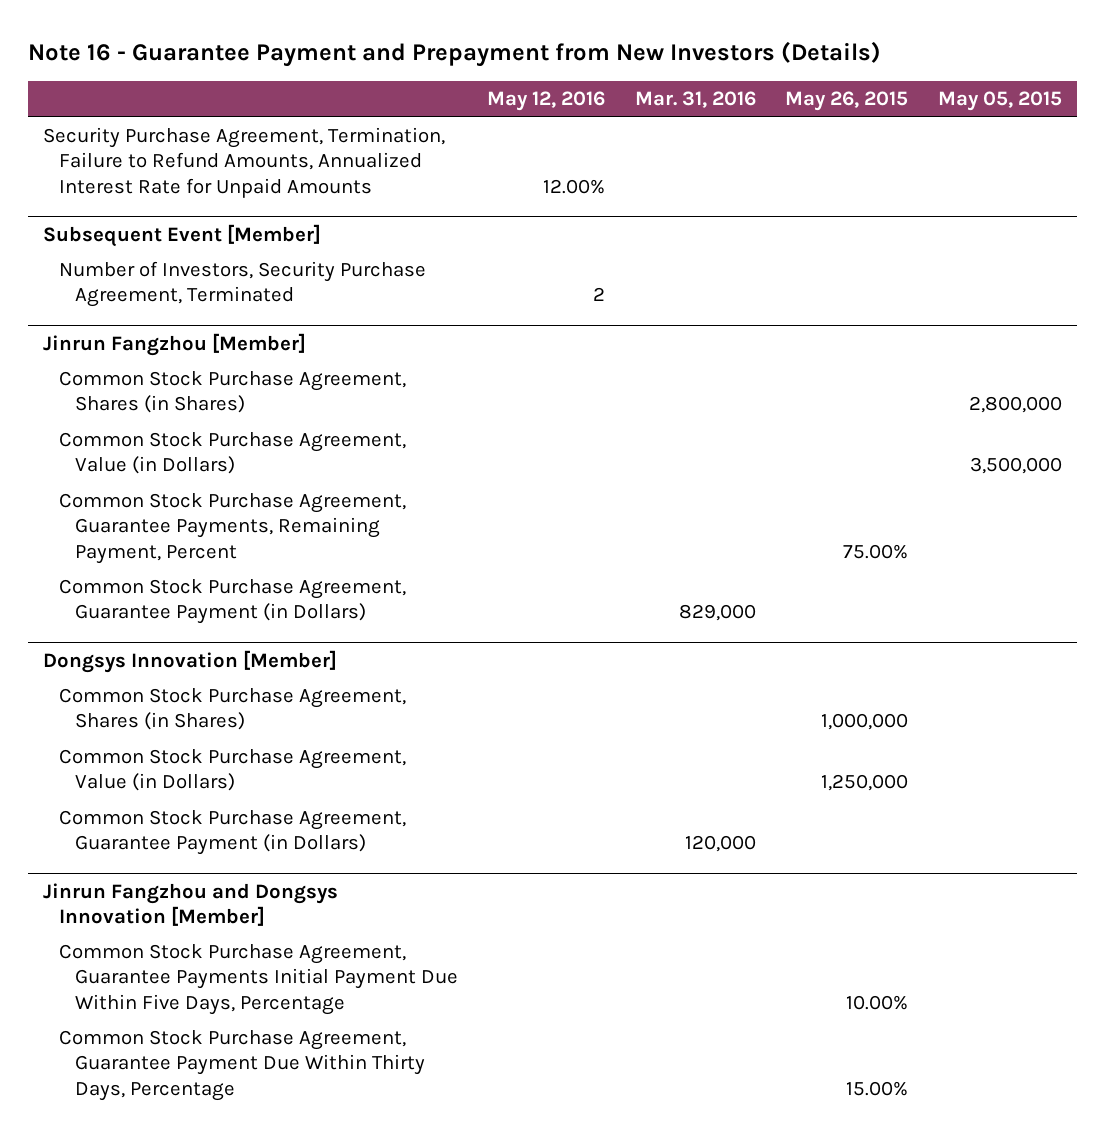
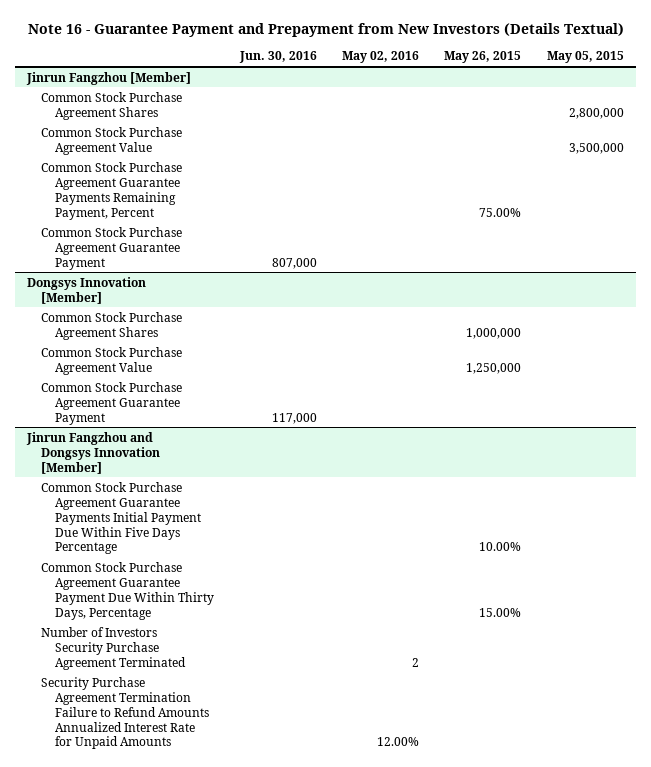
[28,41,882,68] Note 16 - Guarantee Payment and Prepayment from New Investors (Details) -> [27,22,624,37] Note 16 - Guarantee Payment and Prepayment from New Investors (Details Textual)
[487,91,606,112] May 12, 2016 -> none
[634,91,756,109] Mar. 31, 2016 -> none
none -> [238,51,317,64] Jun. 30, 2016
none -> [341,51,419,64] May 02, 2016
[43,127,446,198] Security Purchase Agreement, Termination, Failure to Refund Amounts, Annualized Interest Rate for Unpaid Amounts -> none
[43,223,322,247] Subsequent Event [Member] -> none
[58,261,426,308] Number of Investors, Security Purchase Agreement, Terminated -> none
[58,371,406,414] Common Stock Purchase Agreement, Shares (in Shares) -> [41,91,183,120] Common Stock Purchase Agreement Shares
[58,432,406,475] Common Stock Purchase Agreement, Value (in Dollars) -> [41,126,183,155] Common Stock Purchase Agreement Value
[58,493,406,564] Common Stock Purchase Agreement, Guarantee Payments, Remaining Payment, Percent -> [41,161,183,220] Common Stock Purchase Agreement Guarantee Payments Remaining Payment, Percent
[58,579,406,625] Common Stock Purchase Agreement, Guarantee Payment (in Dollars) -> [41,226,183,270] Common Stock Purchase Agreement Guarantee Payment
[58,688,406,731] Common Stock Purchase Agreement, Shares (in Shares) -> [41,311,183,340] Common Stock Purchase Agreement Shares
[58,749,406,792] Common Stock Purchase Agreement, Value (in Dollars) -> [41,346,183,375] Common Stock Purchase Agreement Value
[58,810,406,856] Common Stock Purchase Agreement, Guarantee Payment (in Dollars) -> [41,381,183,425] Common Stock Purchase Agreement Guarantee Payment
[58,944,458,1015] Common Stock Purchase Agreement, Guarantee Payments Initial Payment Due Within Five Days, Percentage -> [41,481,202,555] Common Stock Purchase Agreement Guarantee Payments Initial Payment Due Within Five Days Percentage
[58,1030,425,1101] Common Stock Purchase Agreement, Guarantee Payment Due Within Thirty Days, Percentage -> [41,561,215,620] Common Stock Purchase Agreement Guarantee Payment Due Within Thirty Days, Percentage
none -> [41,626,187,670] Number of Investors Security Purchase Agreement Terminated
none -> [41,676,210,750] Security Purchase Agreement Termination Failure to Refund Amounts Annualized Interest Rate for Unpaid Amounts

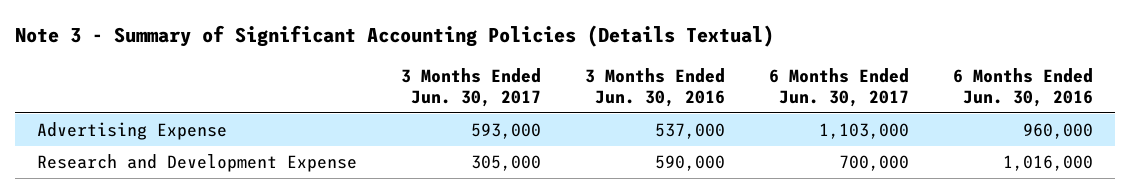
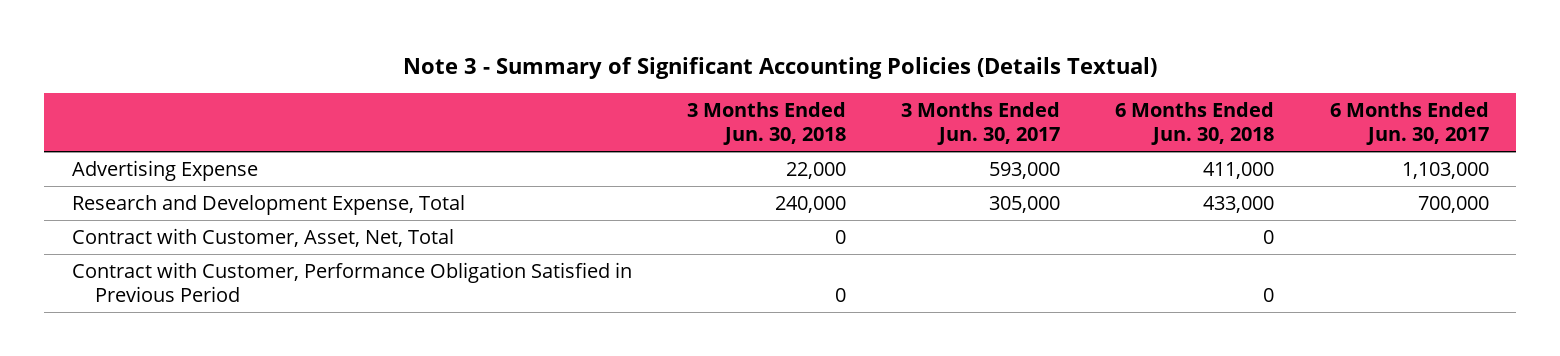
[585,67,726,107] 3 Months Ended Jun. 30, 2016 -> none
[953,67,1094,107] 6 Months Ended Jun. 30, 2016 -> none
none -> [686,102,846,146] 3 Months Ended Jun. 30, 2018
none -> [1115,102,1275,146] 6 Months Ended Jun. 30, 2018
[37,154,358,173] Research and Development Expense -> [71,194,465,215] Research and Development Expense, Total
none -> [71,227,454,247] Contract with Customer, Asset, Net, Total
none -> [71,261,632,302] Contract with Customer, Performance Obligation Satisfied in Previous Period

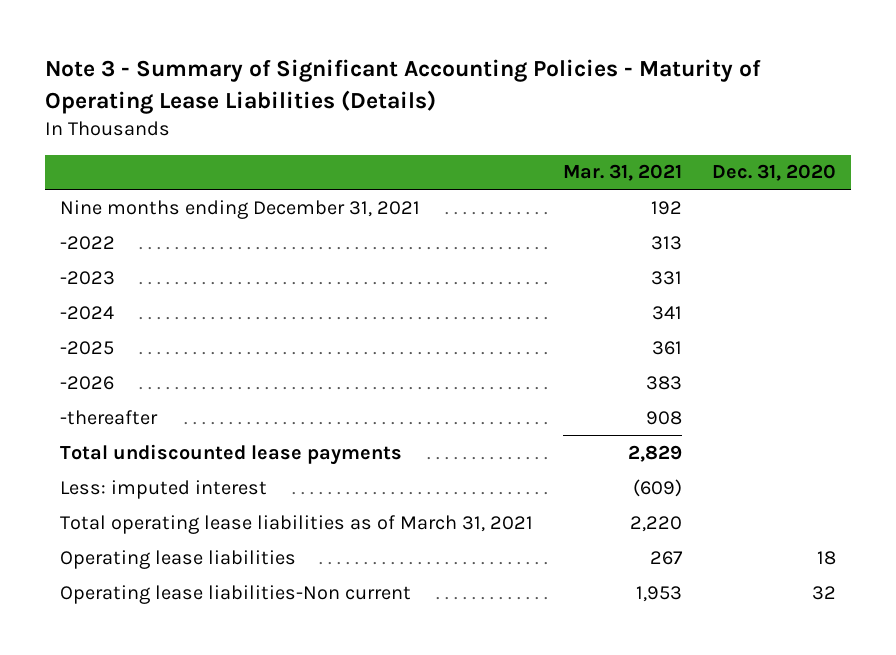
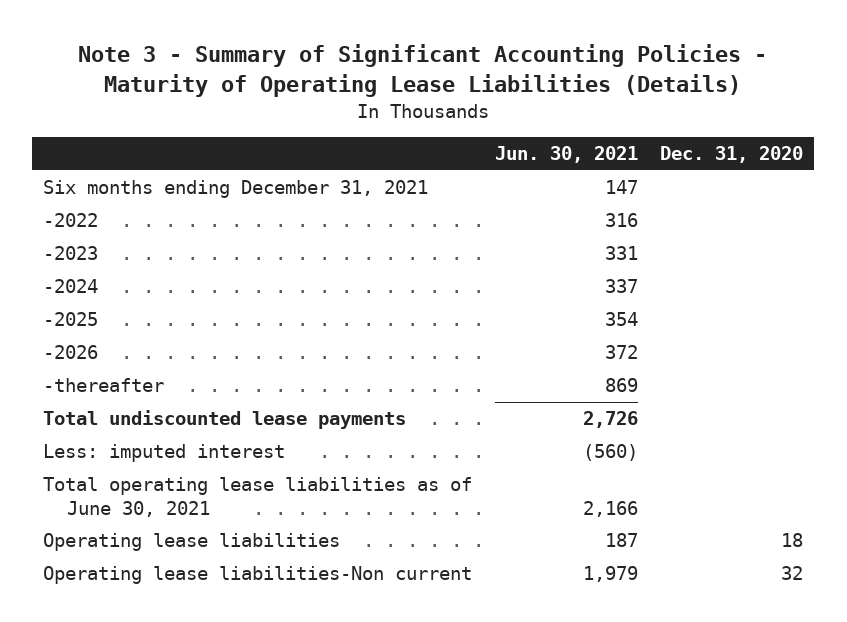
[563,164,683,182] Mar. 31, 2021 -> none
none -> [494,146,638,164] Jun. 30, 2021
[60,199,421,219] Nine months ending December 31, 2021 -> [43,180,429,199] Six months ending December 31, 2021
[60,514,534,534] Total operating lease liabilities as of March 31, 2021 -> [43,477,473,517] Total operating lease liabilities as of June 30, 2021

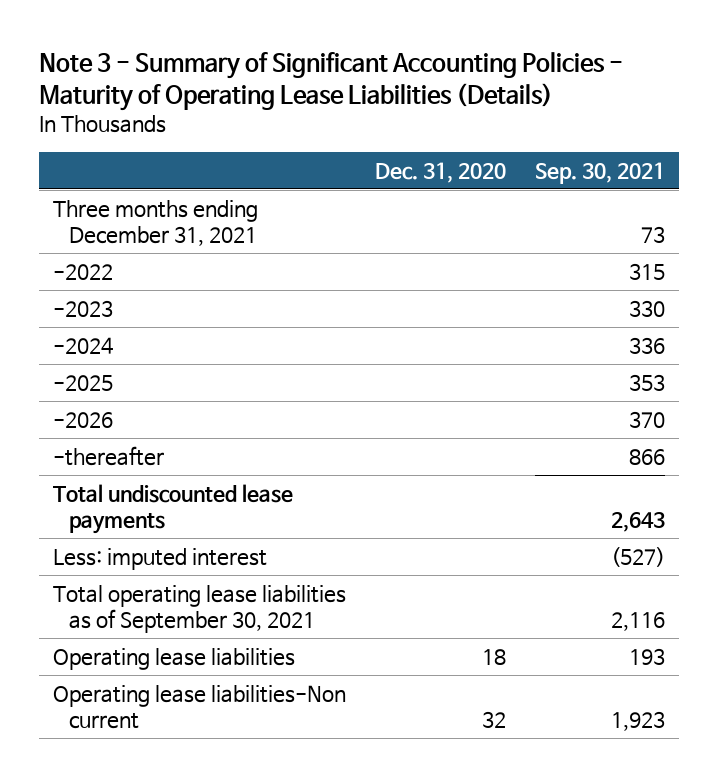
[494,146,638,164] Jun. 30, 2021 -> none
none -> [534,161,665,184] Sep. 30, 2021
[43,180,429,199] Six months ending December 31, 2021 -> [53,199,259,246] Three months ending December 31, 2021
[43,477,473,517] Total operating lease liabilities as of June 30, 2021 -> [53,584,347,633] Total operating lease liabilities as of September 30, 2021

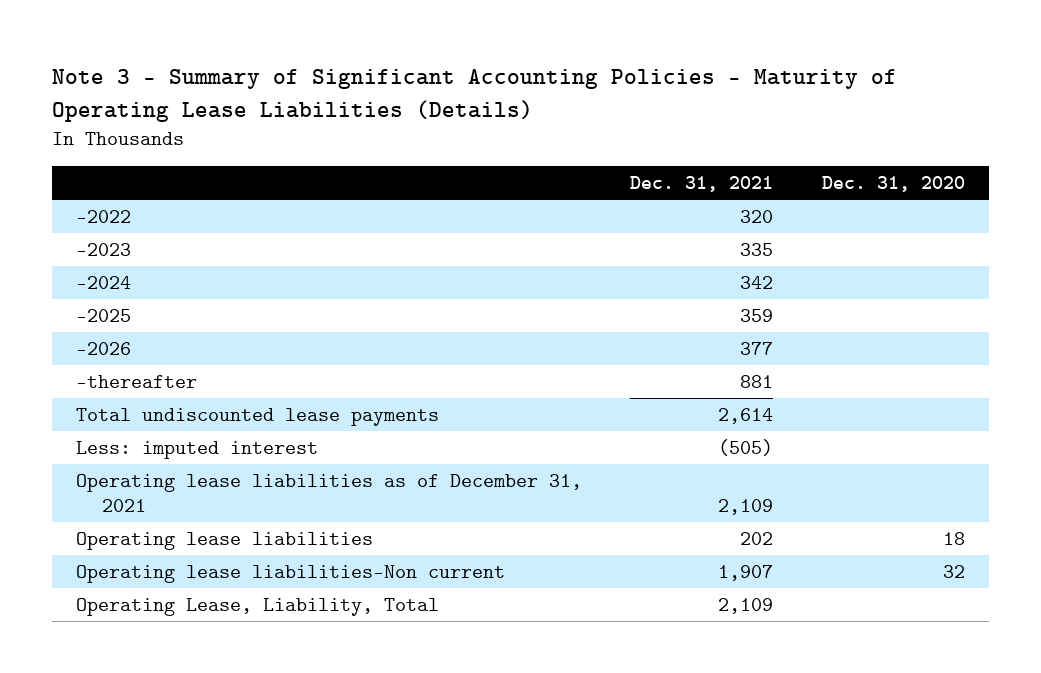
[534,161,665,184] Sep. 30, 2021 -> none
none -> [630,176,774,193] Dec. 31, 2021
[53,199,259,246] Three months ending December 31, 2021 -> none
[53,584,347,633] Total operating lease liabilities as of September 30, 2021 -> [75,473,582,512] Operating lease liabilities as of December 31, 2021
none -> [75,597,439,616] Operating Lease, Liability, Total

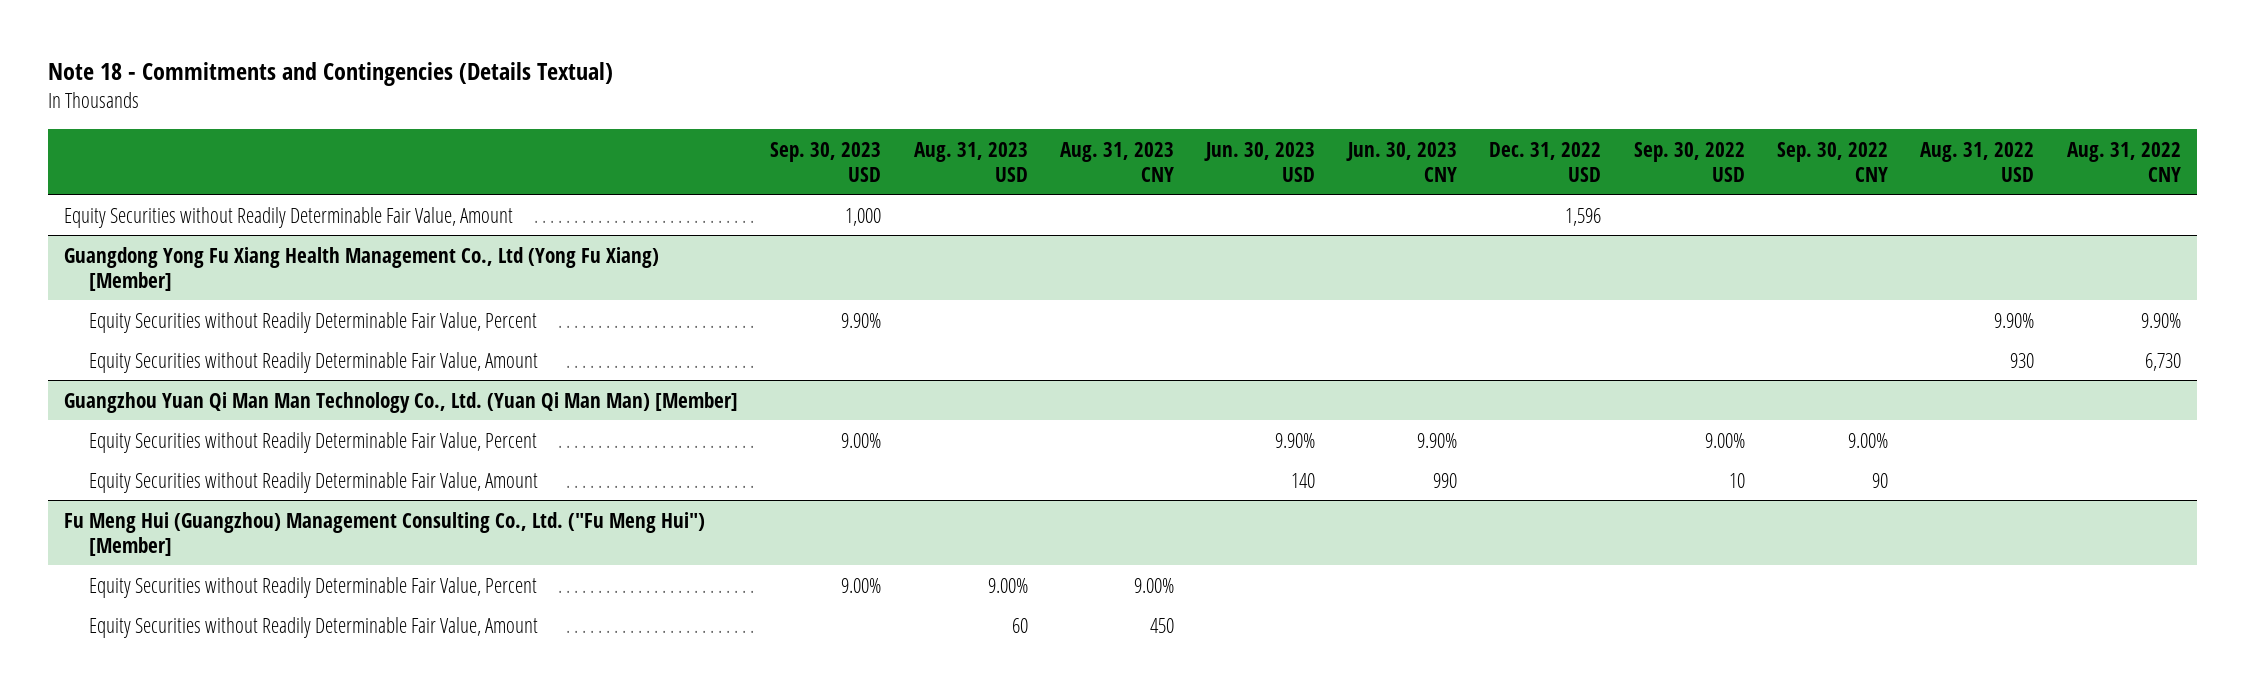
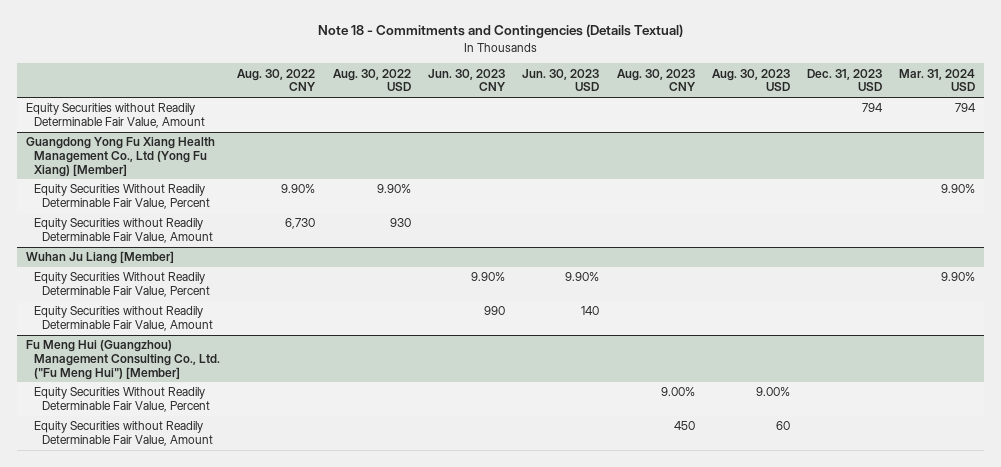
[770,141,882,182] Sep. 30, 2023 USD -> none
[913,141,1028,182] Aug. 31, 2023 USD -> none
[1060,141,1175,182] Aug. 31, 2023 CNY -> none
[1489,141,1602,182] Dec. 31, 2022 USD -> none
[1633,141,1745,182] Sep. 30, 2022 USD -> none
[1776,141,1888,182] Sep. 30, 2022 CNY -> none
[1920,141,2035,182] Aug. 31, 2022 USD -> none
[2066,141,2181,182] Aug. 31, 2022 CNY -> none
none -> [237,68,317,92] Aug. 30, 2022 CNY
none -> [332,68,411,92] Aug. 30, 2022 USD
none -> [616,68,696,92] Aug. 30, 2023 CNY
none -> [711,68,790,92] Aug. 30, 2023 USD
none -> [807,68,883,92] Dec. 31, 2023 USD
none -> [899,68,976,92] Mar. 31, 2024 USD
[88,311,537,333] Equity Securities without Readily Determinable Fair Value, Percent -> [34,184,211,210] Equity Securities Without Readily Determinable Fair Value, Percent
[63,391,738,413] Guangzhou Yuan Qi Man Man Technology Co., Ltd. (Yuan Qi Man Man) [Member] -> [25,251,174,265] Wuhan Ju Liang [Member]
[88,431,537,453] Equity Securities without Readily Determinable Fair Value, Percent -> [34,272,211,298] Equity Securities Without Readily Determinable Fair Value, Percent
[88,576,537,598] Equity Securities without Readily Determinable Fair Value, Percent -> [34,387,211,413] Equity Securities Without Readily Determinable Fair Value, Percent

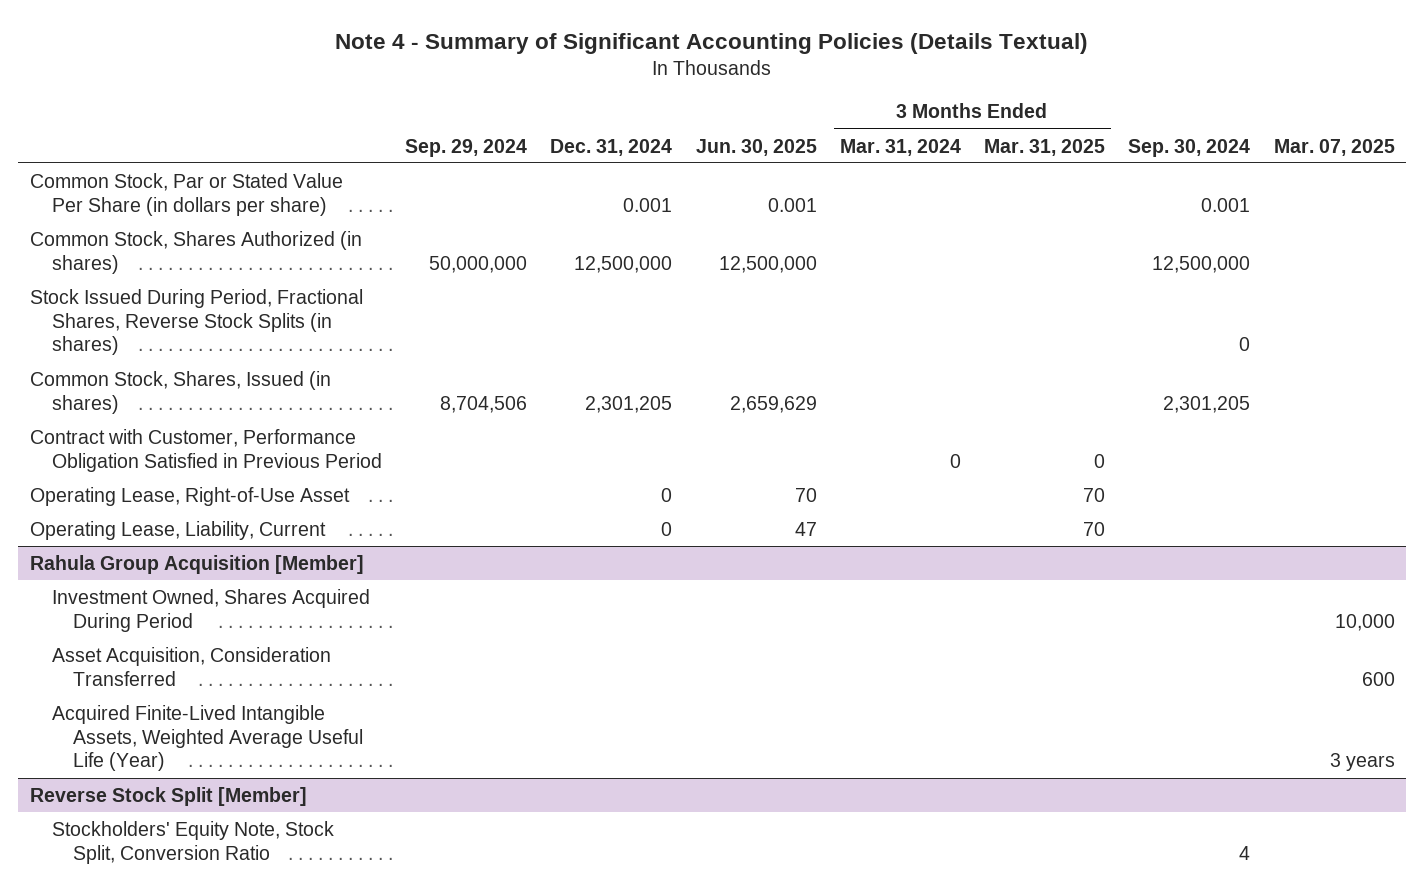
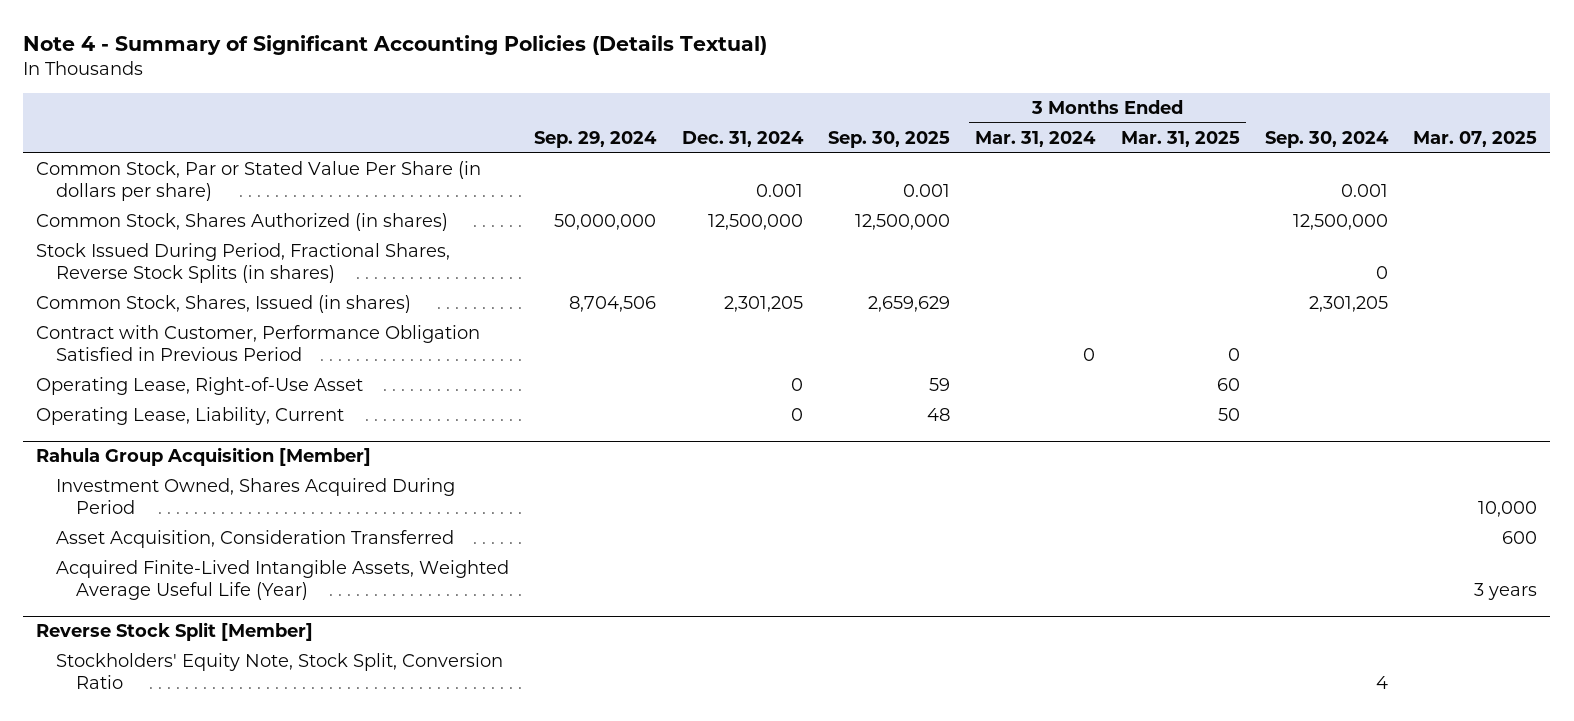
[695,138,817,156] Jun. 30, 2025 -> none
none -> [827,131,950,149] Sep. 30, 2025
[1083,487,1106,502] 70 -> [1216,378,1240,392] 60
[1083,521,1106,536] 70 -> [1217,408,1240,422] 50

